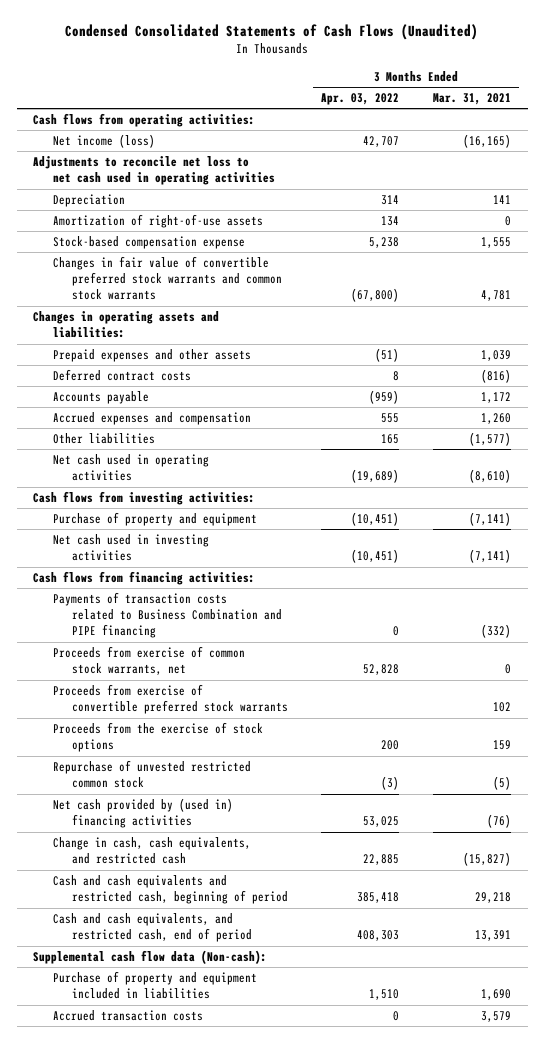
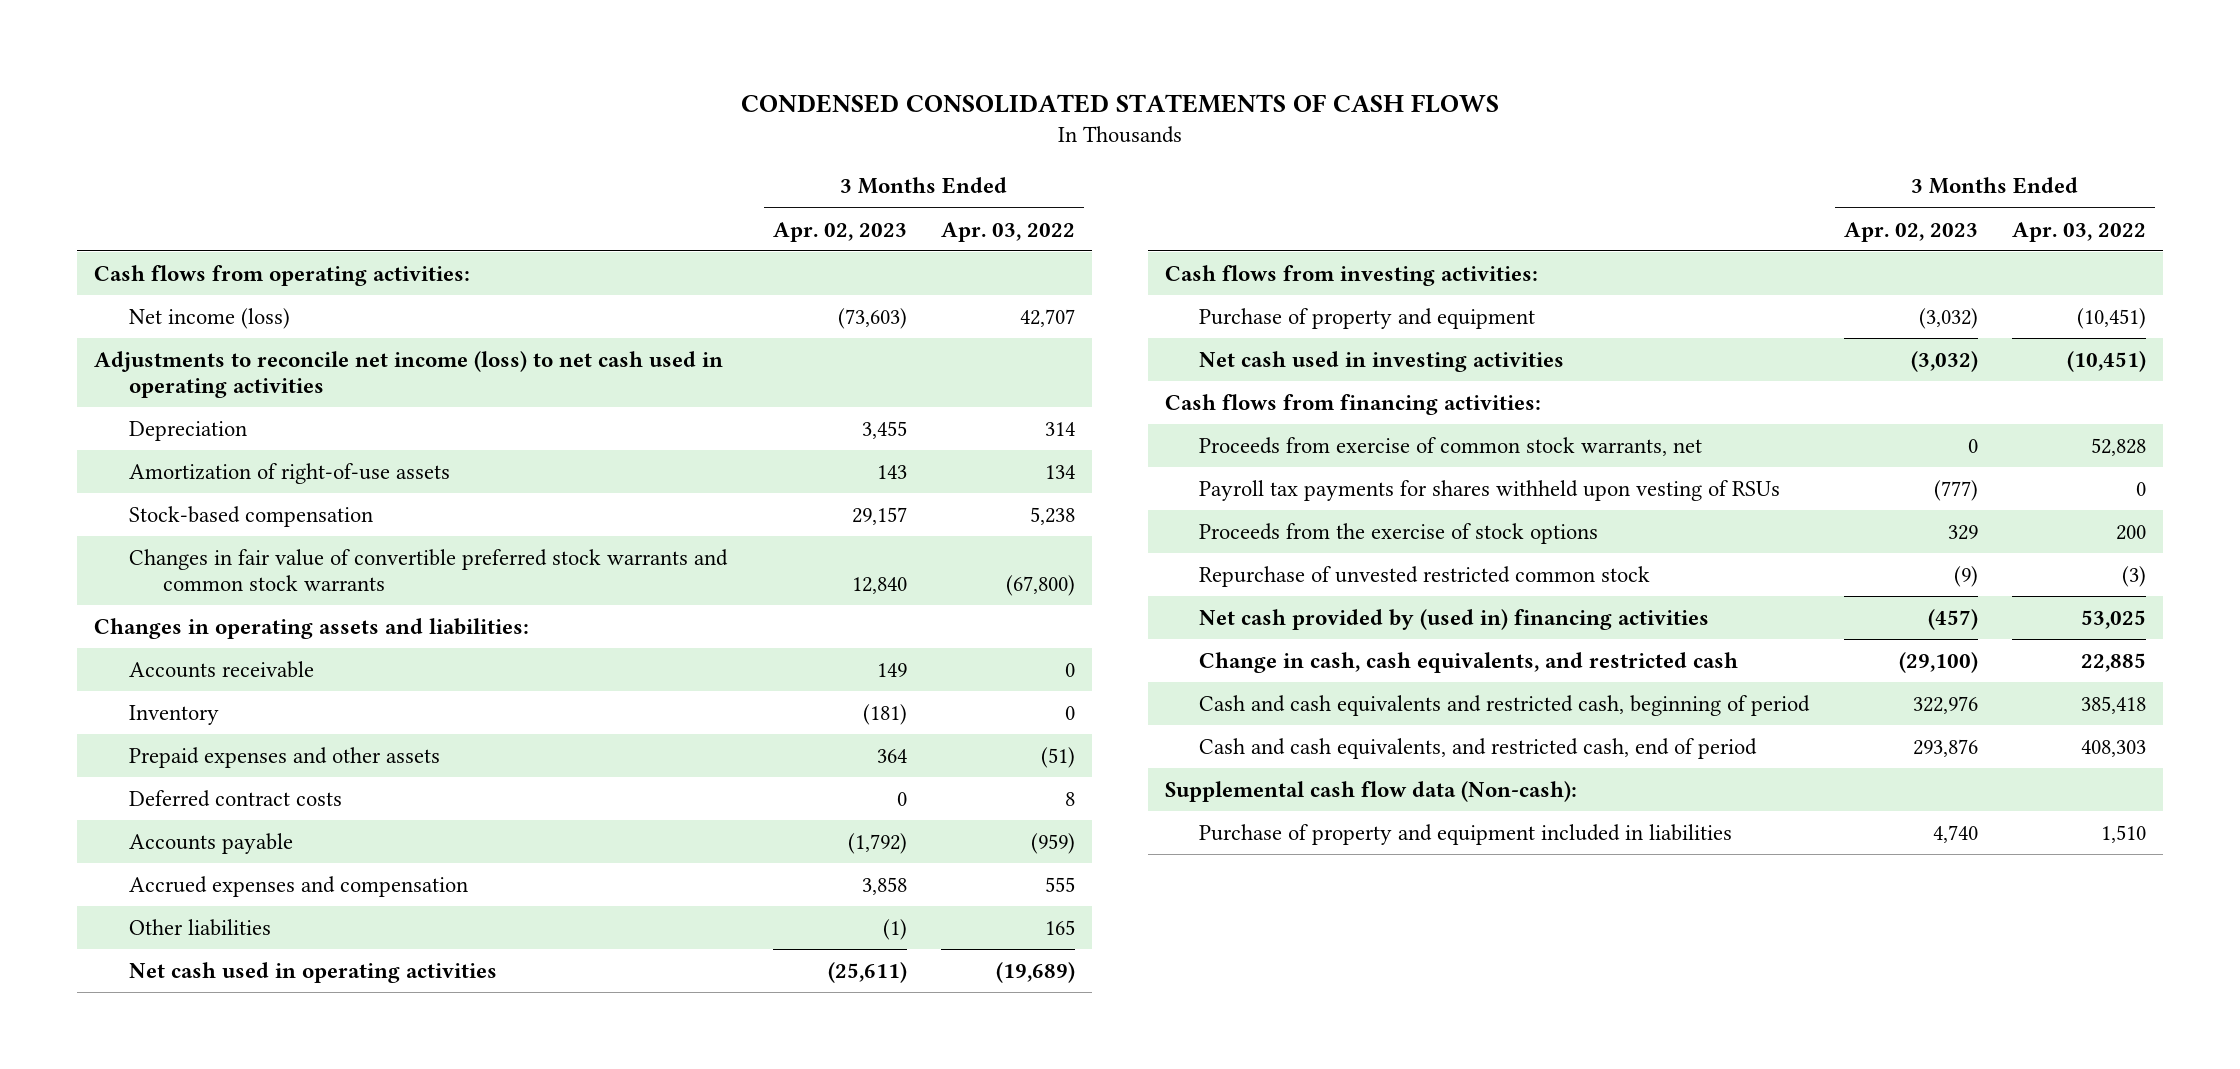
[65,24,479,41] Condensed Consolidated Statements of Cash Flows (Unaudited) -> [741,93,1500,113] CONDENSED CONSOLIDATED STATEMENTS OF CASH FLOWS
[432,93,511,106] Mar. 31, 2021 -> none
none -> [772,221,907,242] Apr. 02, 2023
[33,156,275,186] Adjustments to reconcile net loss to net cash used in operating activities -> [94,350,724,398] Adjustments to reconcile net income (loss) to net cash used in operating activities
[52,236,245,250] Stock-based compensation expense -> [128,505,373,527] Stock-based compensation
none -> [128,660,314,678] Accounts receivable
none -> [128,704,219,725] Inventory
[52,592,282,639] Payments of transaction costs related to Business Combination and PIPE financing -> none
[52,684,288,715] Proceeds from exercise of convertible preferred stock warrants -> none
none -> [1199,479,1781,501] Payroll tax payments for shares withheld upon vesting of RSUs
[52,1010,203,1022] Accrued transaction costs -> none

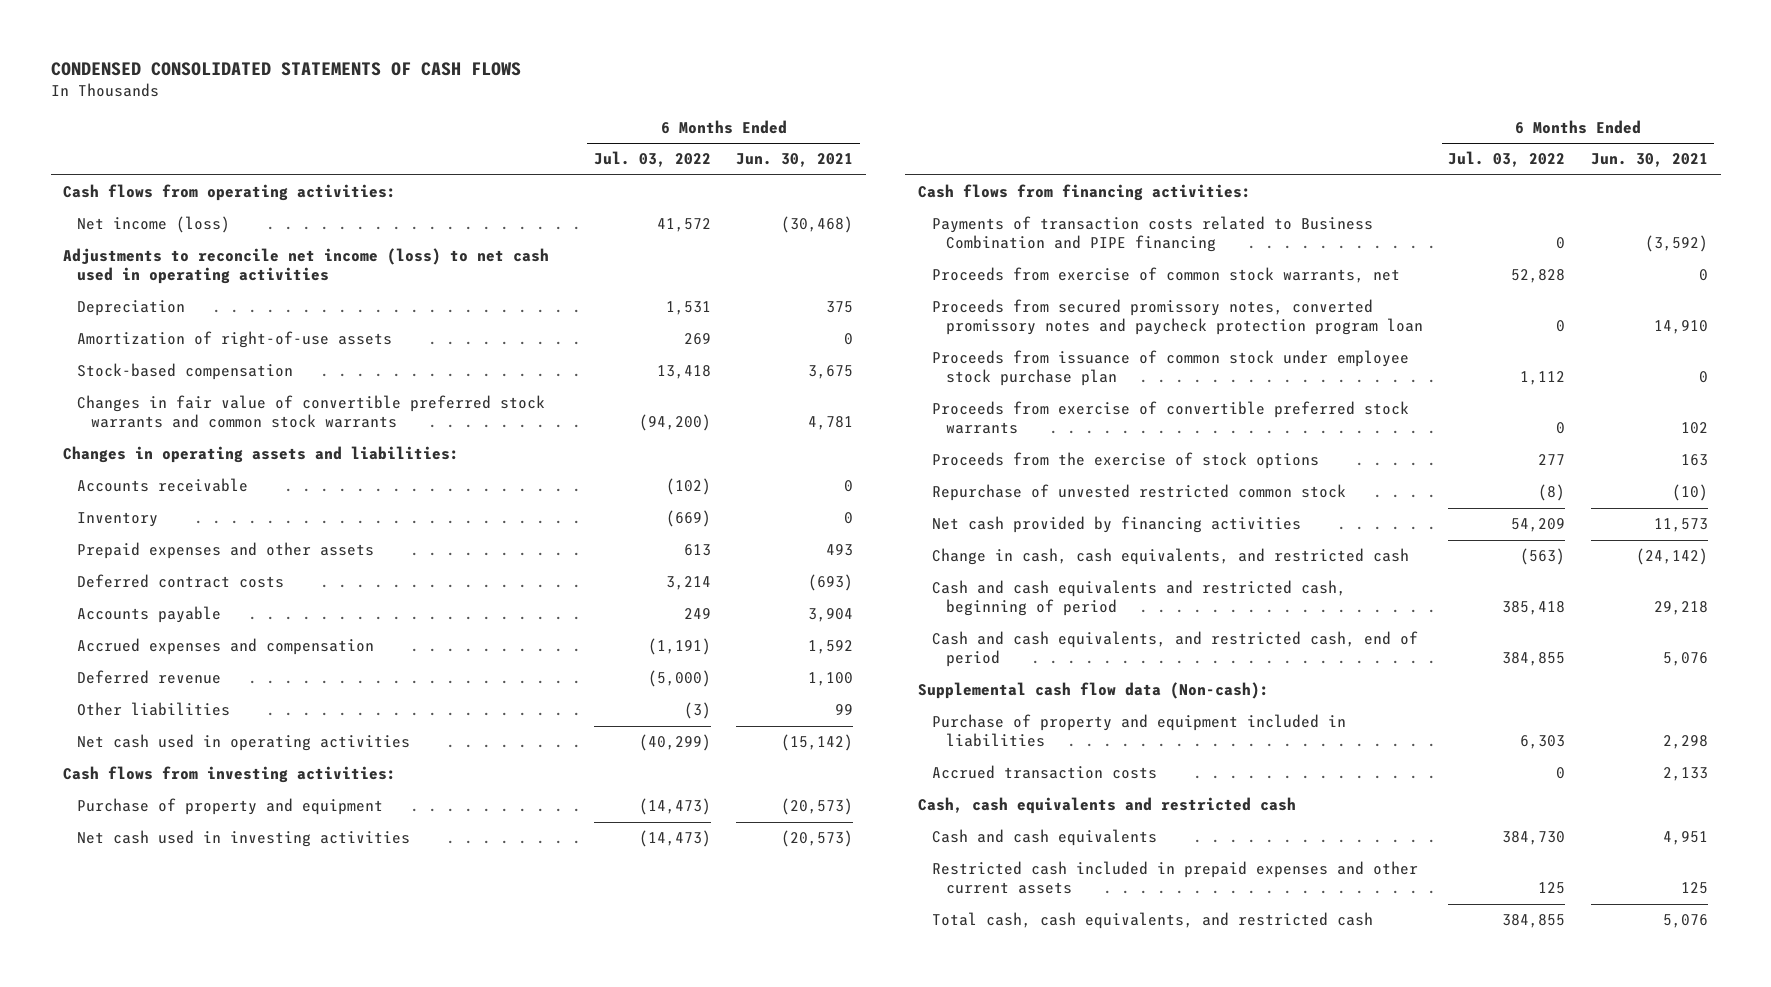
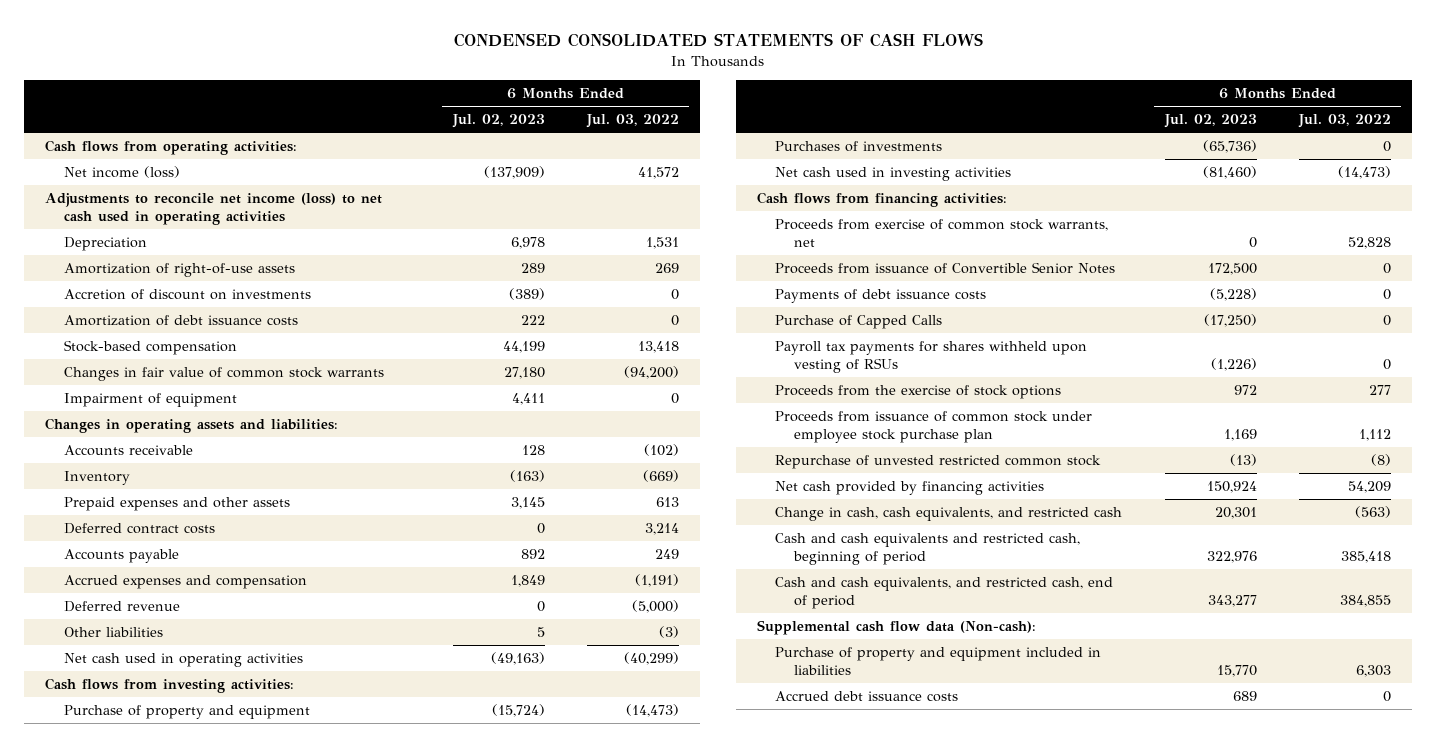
[736,153,854,168] Jun. 30, 2021 -> none
none -> [451,114,545,129] Jul. 02, 2023
none -> [63,289,311,301] Accretion of discount on investments
none -> [63,315,298,327] Amortization of debt issuance costs
[77,395,546,429] Changes in fair value of convertible preferred stock warrants and common stock warrants -> [63,367,384,382] Changes in fair value of common stock warrants
none -> [63,393,237,408] Impairment of equipment
none -> [775,141,943,153] Purchases of investments
[931,216,1373,253] Payments of transaction costs related to Business Combination and PIPE financing -> none
[931,299,1423,336] Proceeds from secured promissory notes, converted promissory notes and paycheck protection program loan -> none
[931,401,1409,435] Proceeds from exercise of convertible preferred stock warrants -> none
none -> [775,262,1116,275] Proceeds from issuance of Convertible Senior Notes
none -> [775,289,987,304] Payments of debt issuance costs
none -> [775,315,943,330] Purchase of Capped Calls
none -> [775,341,1088,374] Payroll tax payments for shares withheld upon vesting of RSUs
[931,350,1409,387] Proceeds from issuance of common stock under employee stock purchase plan -> [775,411,1093,444] Proceeds from issuance of common stock under employee stock purchase plan
[931,765,1157,780] Accrued transaction costs -> none
[917,797,1296,815] Cash, cash equivalents and restricted cash -> none
[931,829,1157,847] Cash and cash equivalents -> none
[931,861,1418,895] Restricted cash included in prepaid expenses and other current assets -> none
[931,912,1373,930] Total cash, cash equivalents, and restricted cash -> none
none -> [775,691,959,703] Accrued debt issuance costs

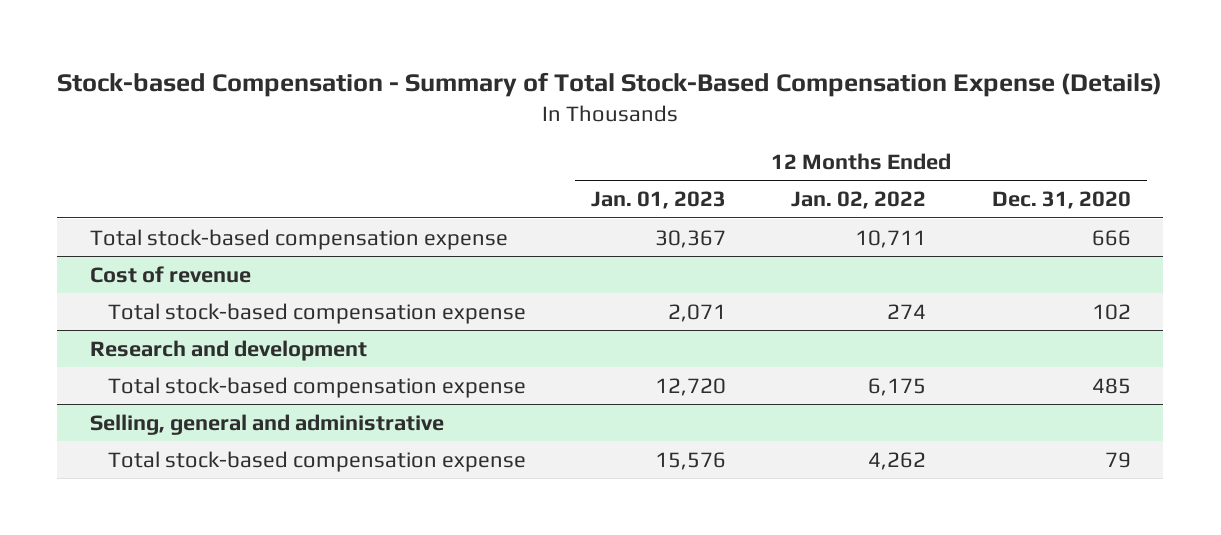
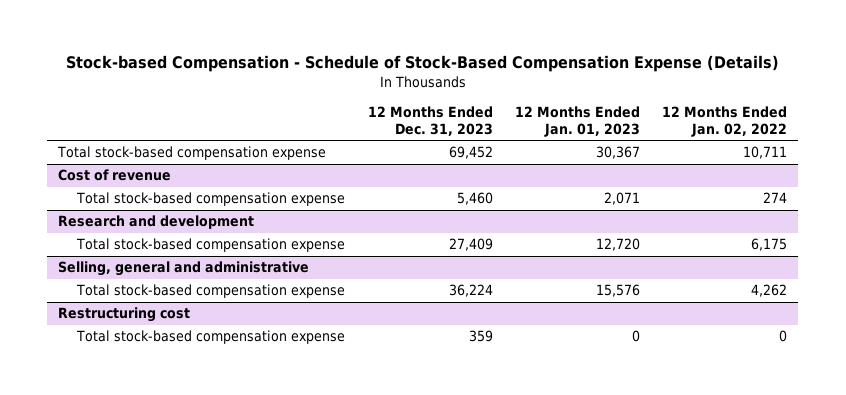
[57,72,1163,98] Stock-based Compensation - Summary of Total Stock-Based Compensation Expense (Details) -> [65,55,779,73] Stock-based Compensation - Schedule of Stock-Based Compensation Expense (Details)
[991,191,1131,210] Dec. 31, 2020 -> none
none -> [367,106,493,136] 12 Months Ended Dec. 31, 2023
none -> [58,307,191,323] Restructuring cost
none -> [76,330,346,345] Total stock-based compensation expense

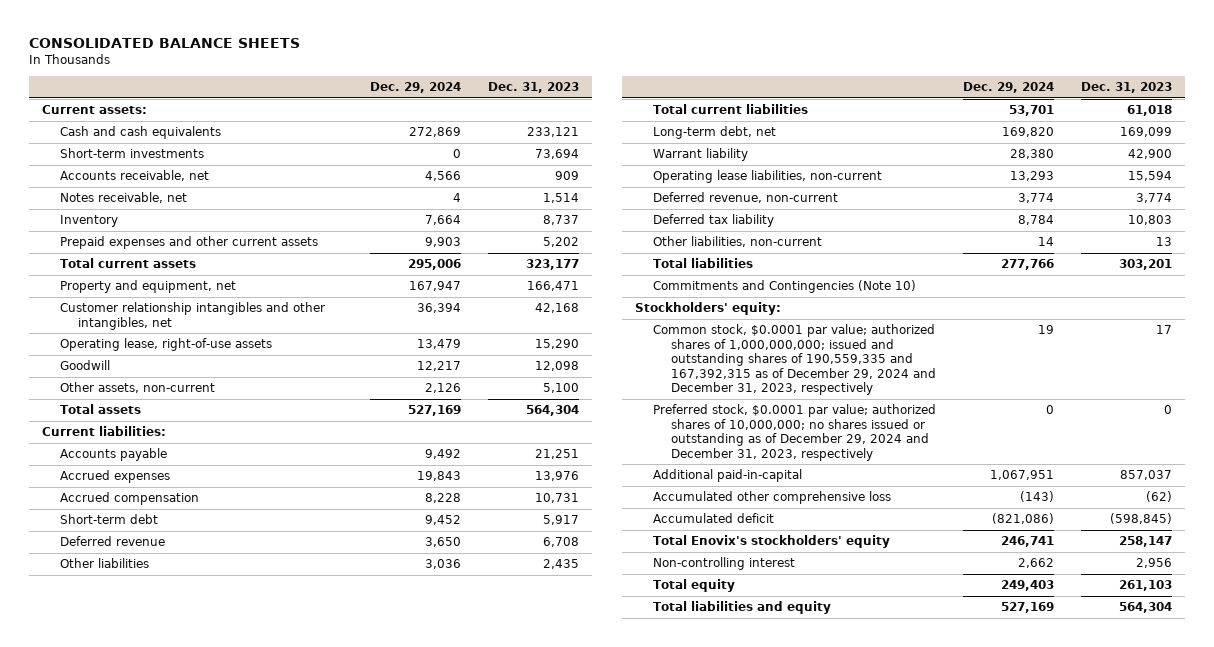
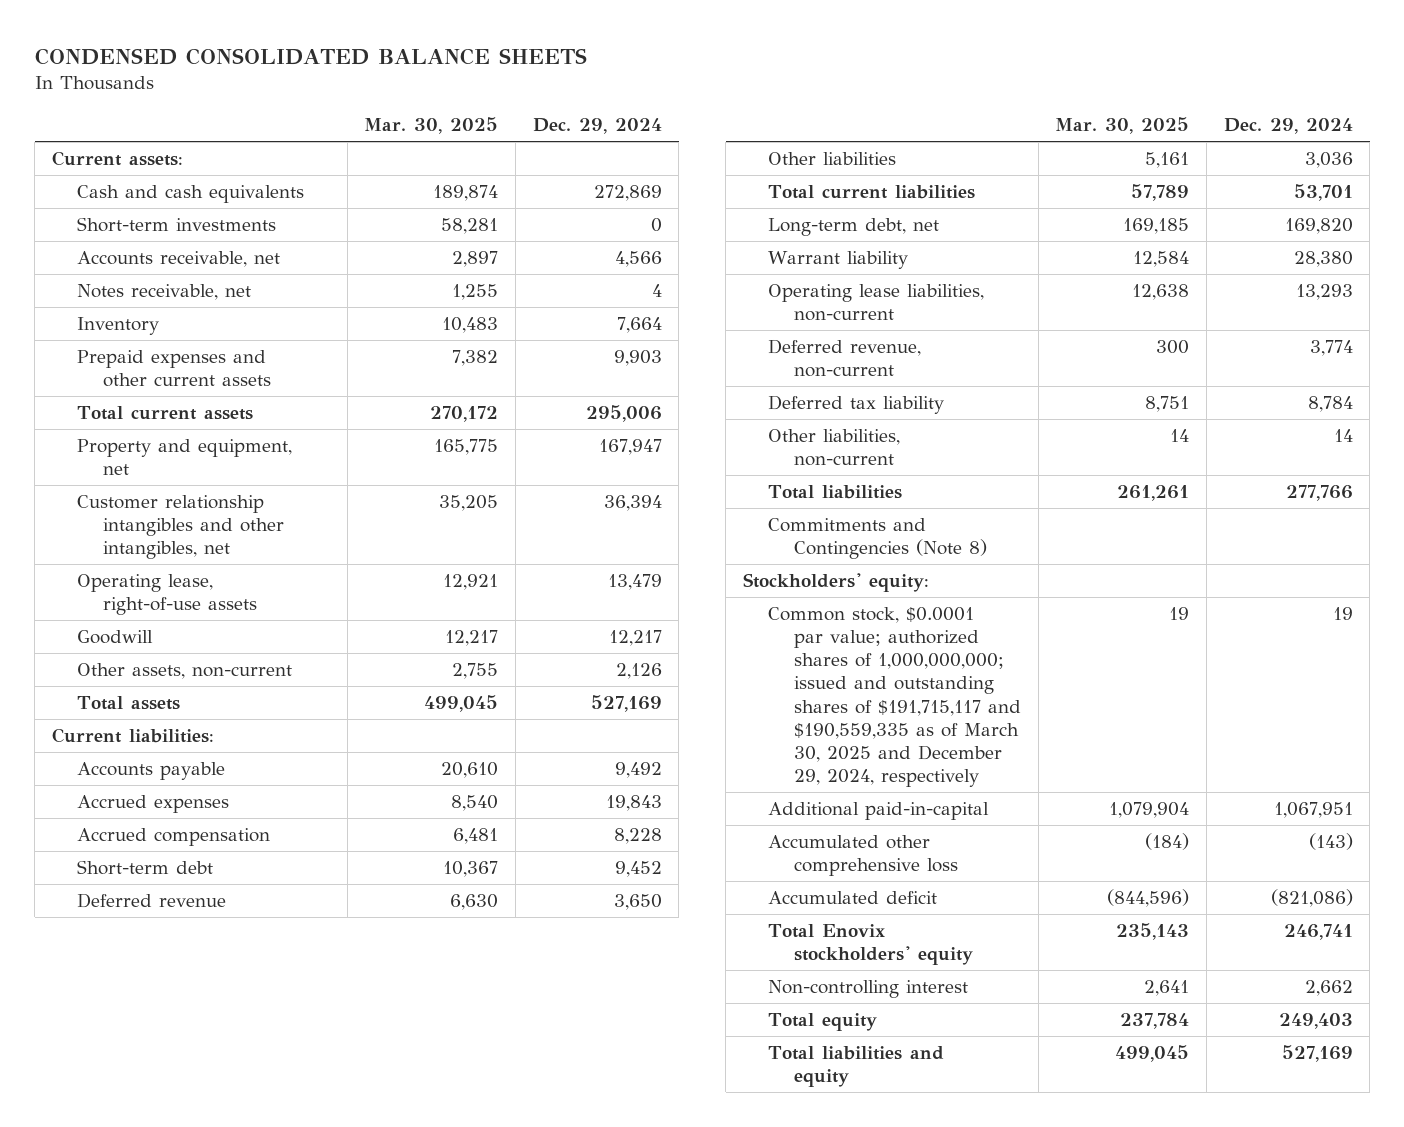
[28,37,300,48] CONSOLIDATED BALANCE SHEETS -> [34,47,587,65] CONDENSED CONSOLIDATED BALANCE SHEETS
[487,82,579,94] Dec. 31, 2023 -> none
none -> [364,117,499,135] Mar. 30, 2025
[653,280,917,294] Commitments and Contingencies (Note 10) -> [768,518,988,560] Commitments and Contingencies (Note 8)
[653,404,937,461] Preferred stock, $0.0001 par value; authorized shares of 10,000,000; no shares issued or outstanding as of December 29, 2024 and December 31, 2023, respectively -> none
[653,324,937,396] Common stock, $0.0001 par value; authorized shares of 1,000,000,000; issued and outstanding shares of 190,559,335 and 167,392,315 as of December 29, 2024 and December 31, 2023, respectively -> [768,607,1022,787] Common stock, $0.0001 par value; authorized shares of 1,000,000,000; issued and outstanding shares of $191,715,117 and $190,559,335 as of March 30, 2025 and December 29, 2024, respectively
[653,535,891,549] Total Enovix's stockholders' equity -> [768,924,974,966] Total Enovix stockholders' equity

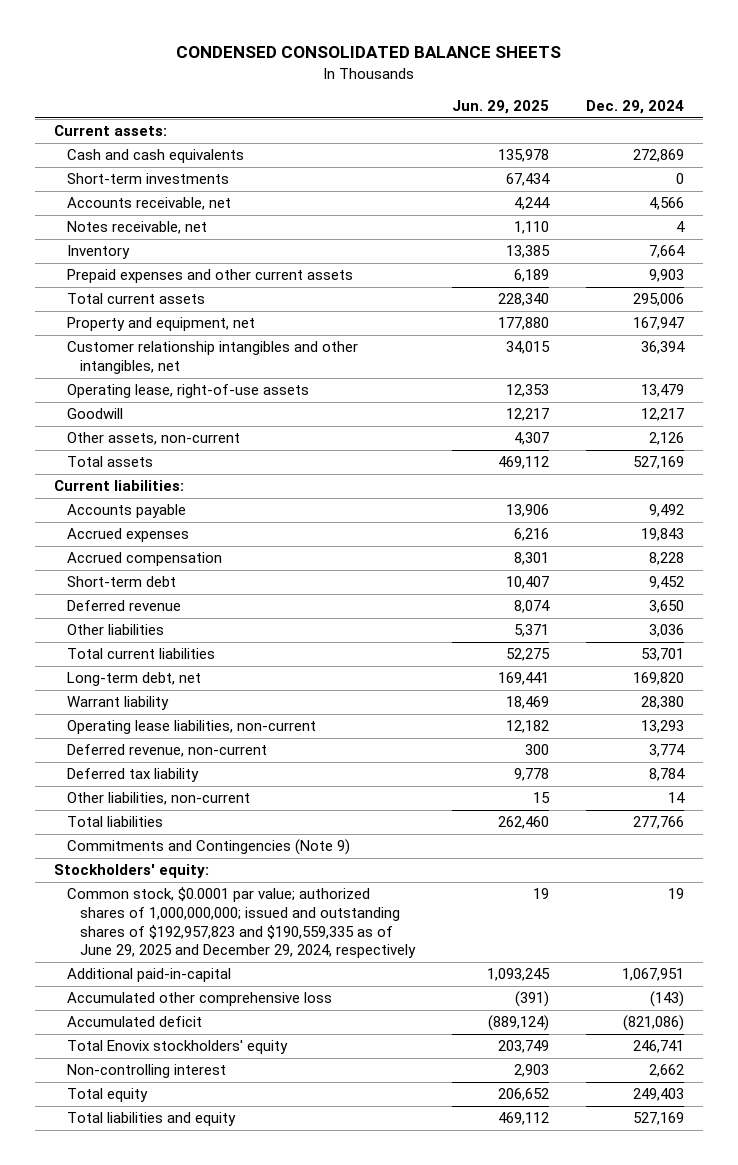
[364,117,499,135] Mar. 30, 2025 -> none
none -> [452,99,550,114] Jun. 29, 2025
[768,518,988,560] Commitments and Contingencies (Note 8) -> [66,839,350,856] Commitments and Contingencies (Note 9)
[768,607,1022,787] Common stock, $0.0001 par value; authorized shares of 1,000,000,000; issued and outstanding shares of $191,715,117 and $190,559,335 as of March 30, 2025 and December 29, 2024, respectively -> [66,887,416,959] Common stock, $0.0001 par value; authorized shares of 1,000,000,000; issued and outstanding shares of $192,957,823 and $190,559,335 as of June 29, 2025 and December 29, 2024, respectively

